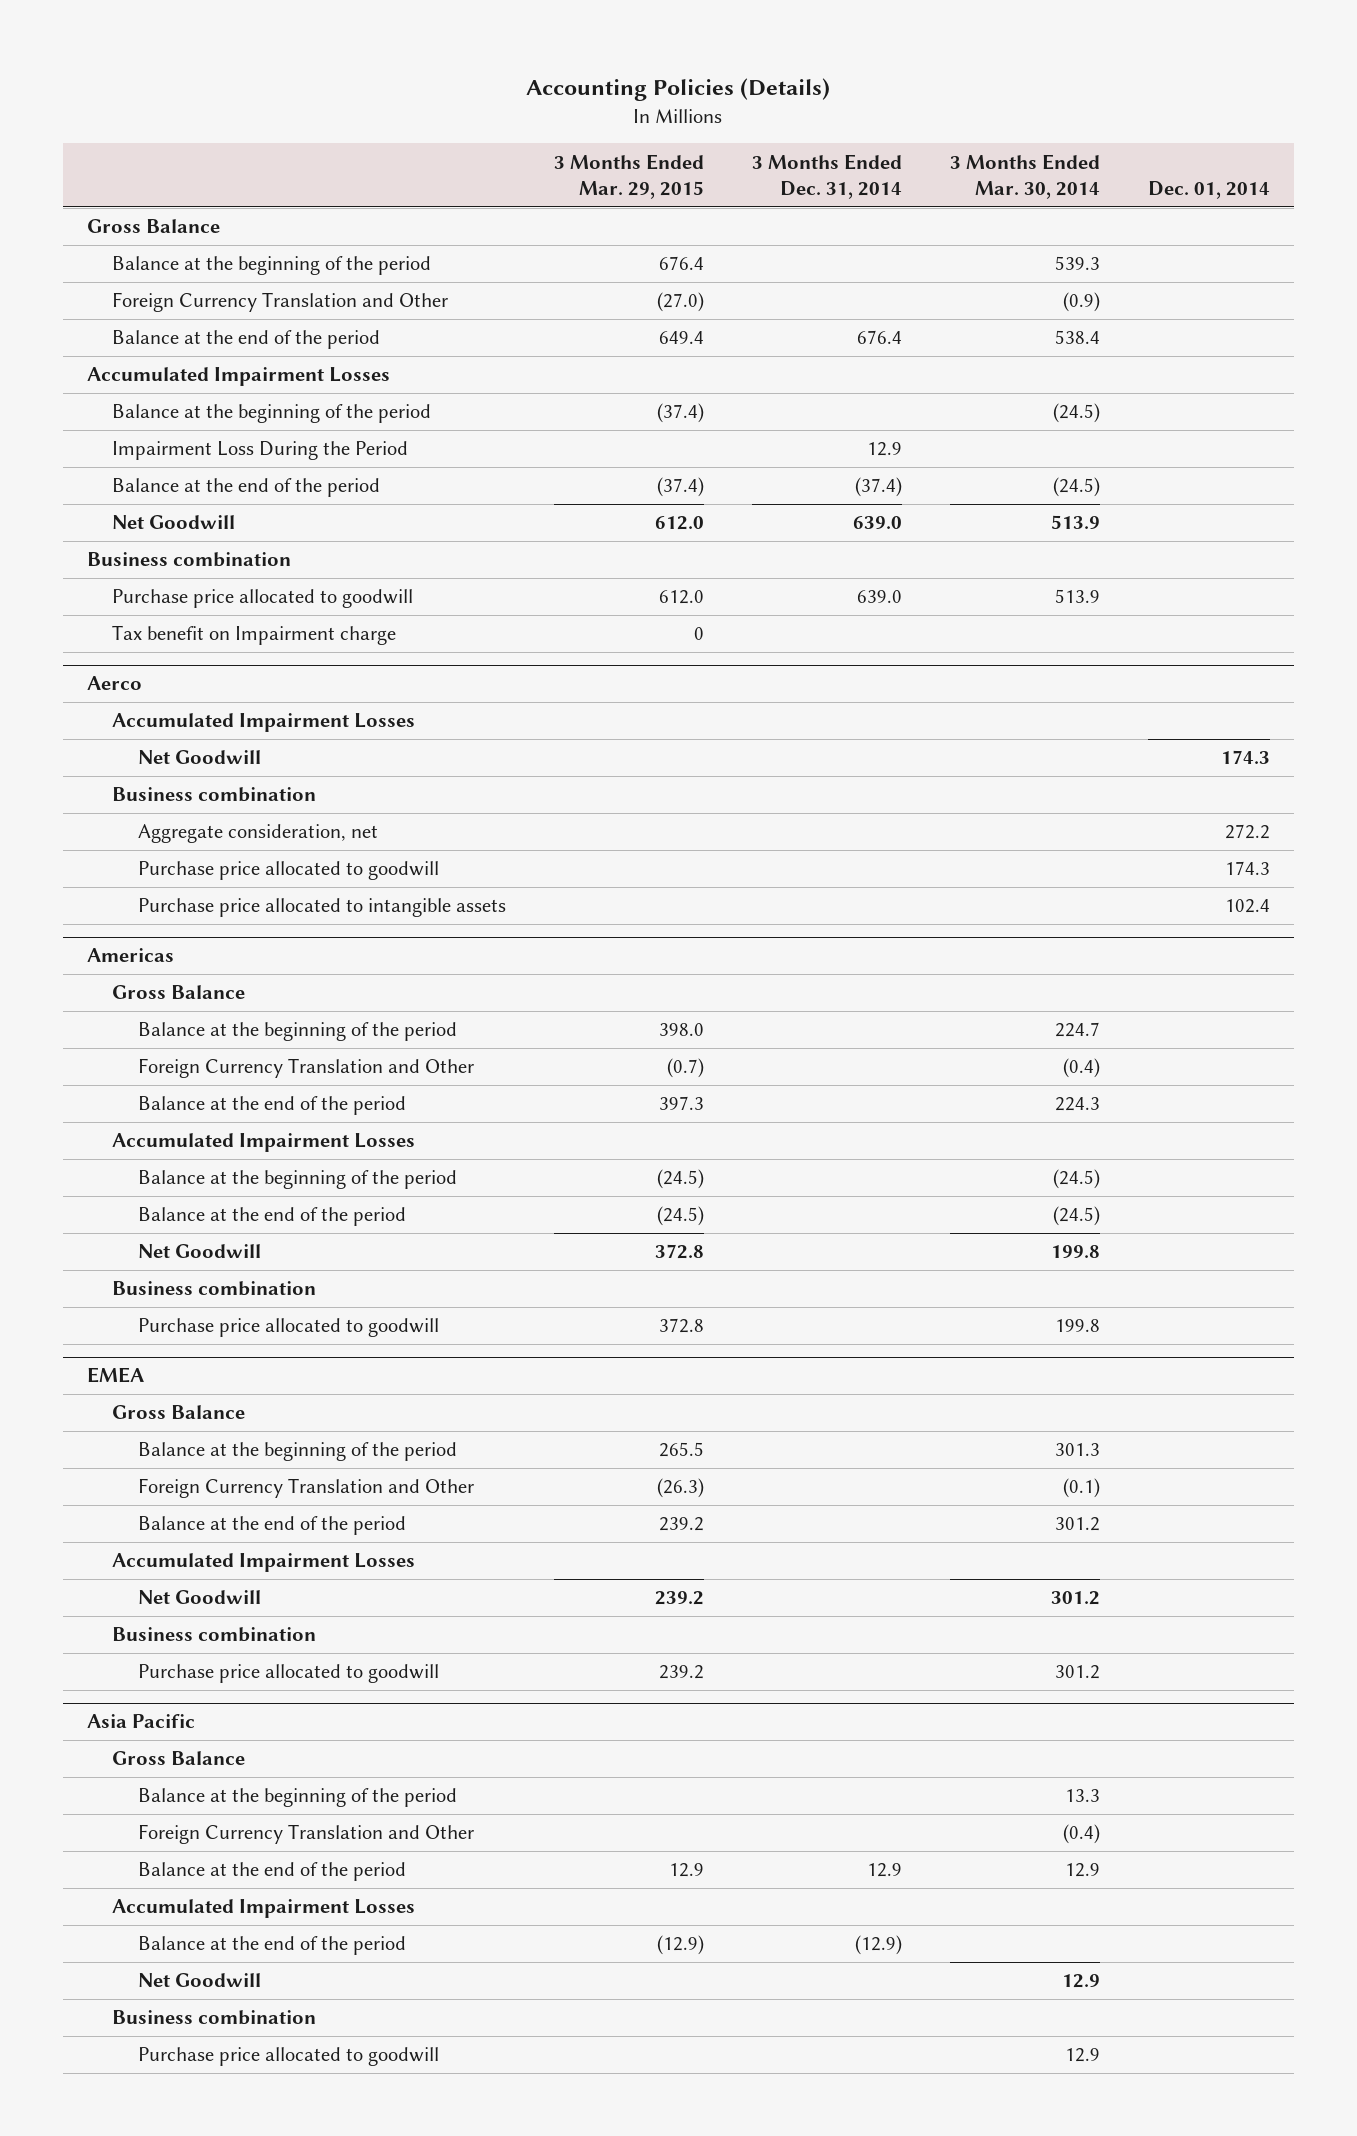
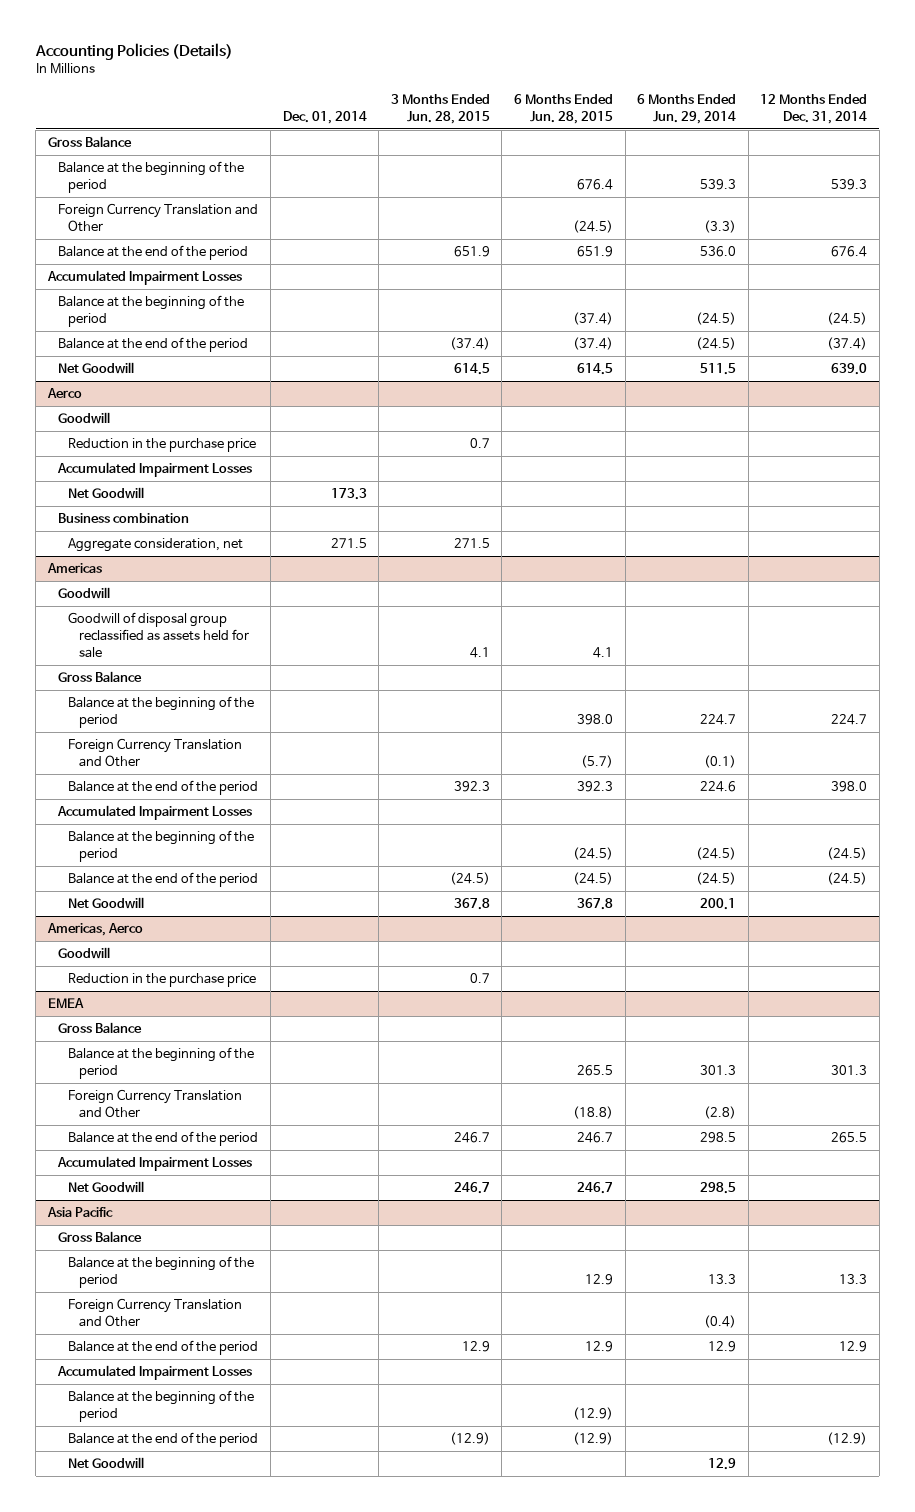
[554,153,705,199] 3 Months Ended Mar. 29, 2015 -> none
[752,153,903,199] 3 Months Ended Dec. 31, 2014 -> none
[950,153,1101,199] 3 Months Ended Mar. 30, 2014 -> none
none -> [390,93,490,124] 3 Months Ended Jun. 28, 2015
none -> [513,93,613,124] 6 Months Ended Jun. 28, 2015
none -> [637,93,737,124] 6 Months Ended Jun. 29, 2014
none -> [760,93,868,124] 12 Months Ended Dec. 31, 2014
[112,441,409,461] Impairment Loss During the Period -> none
[86,552,291,568] Business combination -> none
[112,589,414,609] Purchase price allocated to goodwill -> none
[112,625,397,646] Tax benefit on Impairment charge -> none
none -> [58,412,111,425] Goodwill
none -> [68,438,257,453] Reduction in the purchase price
[1221,750,1271,765] 174.3 -> [330,488,367,501] 173.3
[138,861,440,881] Purchase price allocated to goodwill -> none
[138,898,507,918] Purchase price allocated to intangible assets -> none
[1225,824,1271,840] 272.2 -> [330,538,367,549] 271.5
none -> [58,587,111,600] Goodwill
none -> [68,612,249,659] Goodwill of disposal group reclassified as assets held for sale
[112,1281,317,1297] Business combination -> none
[138,1318,440,1338] Purchase price allocated to goodwill -> none
none -> [46,923,143,937] Americas, Aerco
none -> [58,947,111,960] Goodwill
none -> [68,973,257,988] Reduction in the purchase price
[112,1627,317,1643] Business combination -> none
[138,1664,440,1684] Purchase price allocated to goodwill -> none
none -> [68,1390,255,1423] Balance at the beginning of the period
[112,2010,317,2026] Business combination -> none
[138,2047,440,2067] Purchase price allocated to goodwill -> none

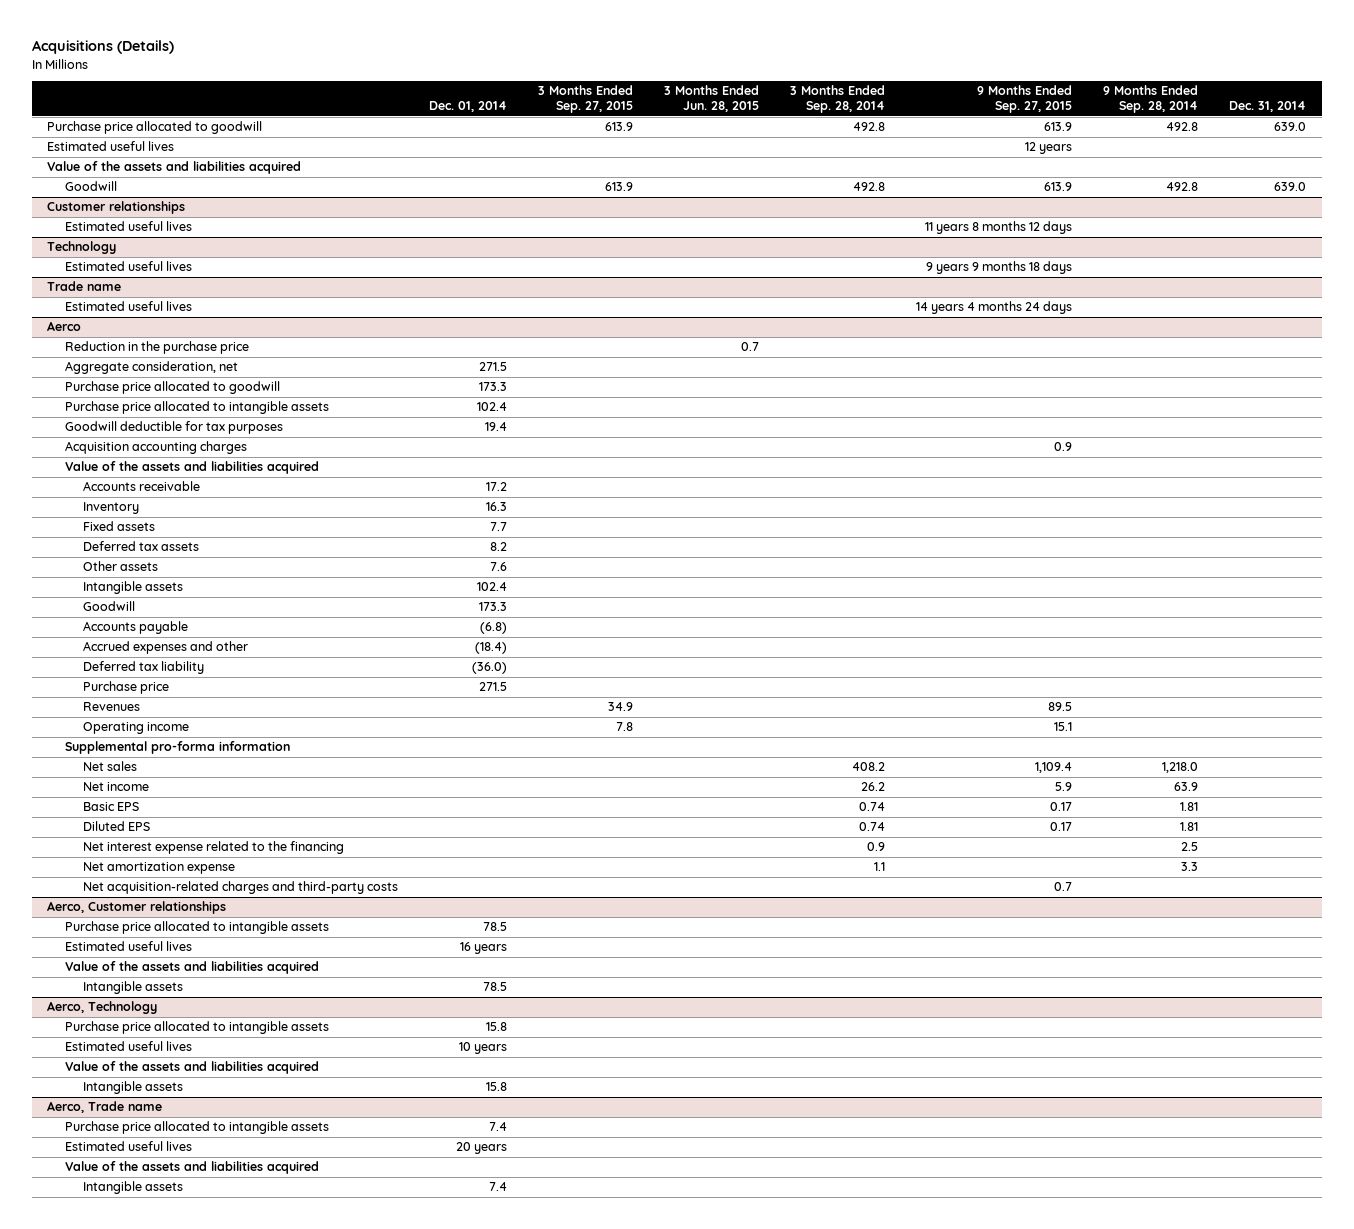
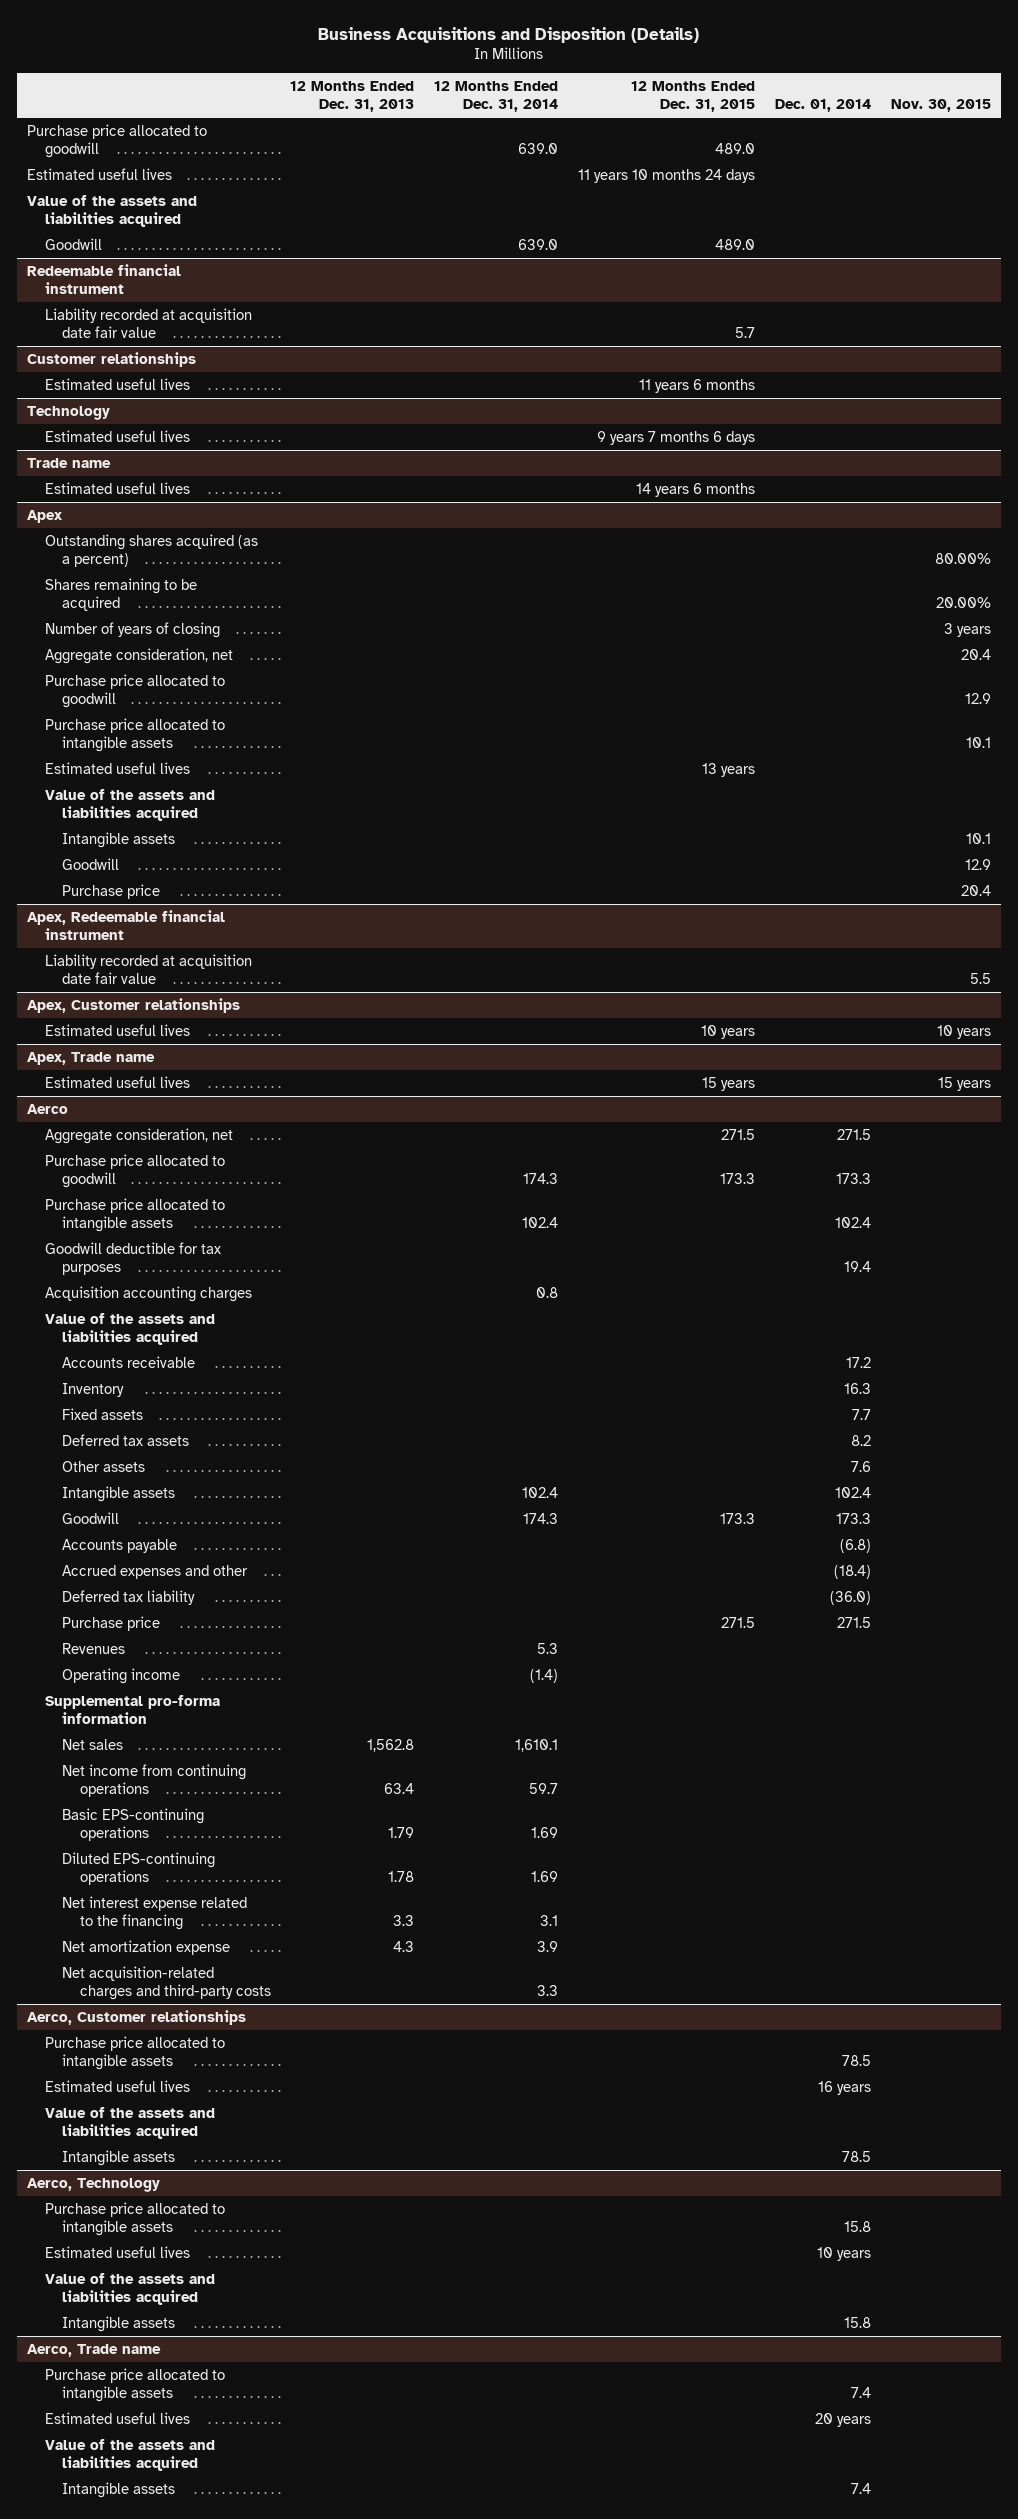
[31,40,174,55] Acquisitions (Details) -> [318,26,700,43] Business Acquisitions and Disposition (Details)
[538,85,634,114] 3 Months Ended Sep. 27, 2015 -> none
[664,85,760,113] 3 Months Ended Jun. 28, 2015 -> none
[790,85,886,114] 3 Months Ended Sep. 28, 2014 -> none
[977,85,1073,114] 9 Months Ended Sep. 27, 2015 -> none
[1103,85,1199,114] 9 Months Ended Sep. 28, 2014 -> none
[1229,101,1307,113] Dec. 31, 2014 -> none
none -> [290,80,415,113] 12 Months Ended Dec. 31, 2013
none -> [434,80,559,113] 12 Months Ended Dec. 31, 2014
none -> [631,80,756,113] 12 Months Ended Dec. 31, 2015
none -> [890,99,991,113] Nov. 30, 2015
none -> [27,263,182,295] Redeemable financial instrument
none -> [44,307,252,339] Liability recorded at acquisition date fair value
none -> [27,509,63,523] Apex
none -> [44,533,258,568] Outstanding shares acquired (as a percent)
none -> [44,577,197,612] Shares remaining to be acquired
none -> [44,621,220,638] Number of years of closing
none -> [44,647,233,664] Aggregate consideration, net
none -> [44,673,225,709] Purchase price allocated to goodwill
none -> [44,717,225,753] Purchase price allocated to intangible assets
none -> [44,761,190,774] Estimated useful lives
none -> [44,788,215,822] Value of the assets and liabilities acquired
none -> [62,831,176,848] Intangible assets
none -> [62,857,120,870] Goodwill
none -> [62,883,161,899] Purchase price
none -> [27,909,226,941] Apex, Redeemable financial instrument
none -> [44,953,252,985] Liability recorded at acquisition date fair value
none -> [27,997,241,1013] Apex, Customer relationships
none -> [44,1023,190,1036] Estimated useful lives
none -> [27,1051,156,1065] Apex, Trade name
none -> [44,1075,190,1088] Estimated useful lives
[65,341,250,355] Reduction in the purchase price -> none
[82,782,149,792] Net income -> [62,1763,247,1798] Net income from continuing operations
[82,802,139,812] Basic EPS -> [62,1807,205,1842] Basic EPS-continuing operations
[82,821,150,832] Diluted EPS -> [62,1851,216,1886] Diluted EPS-continuing operations

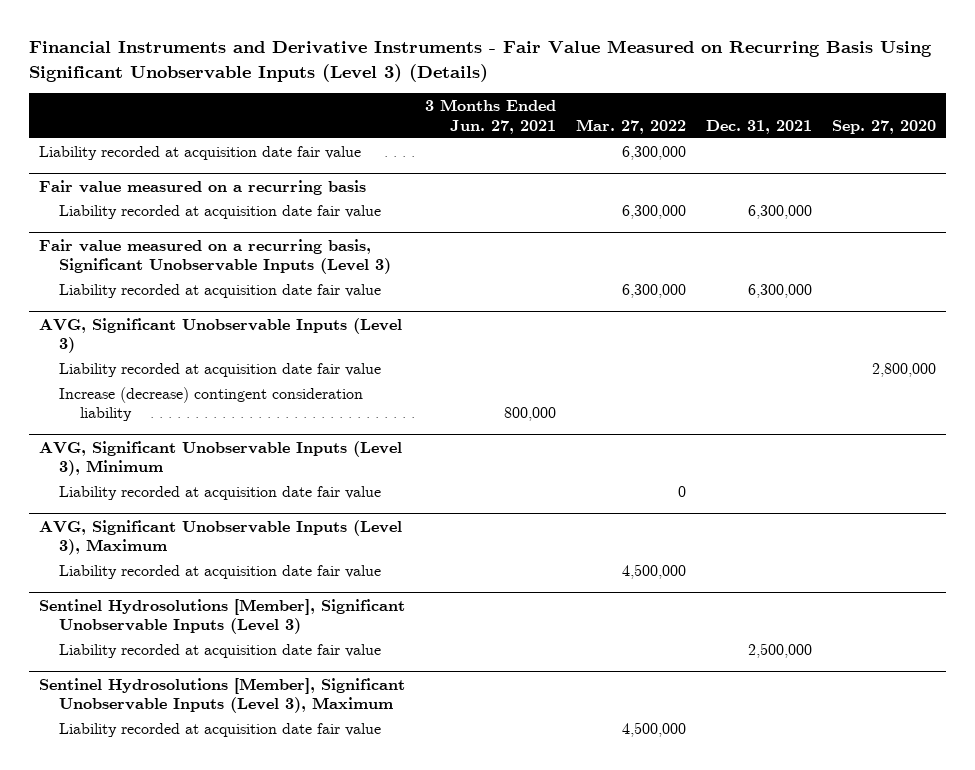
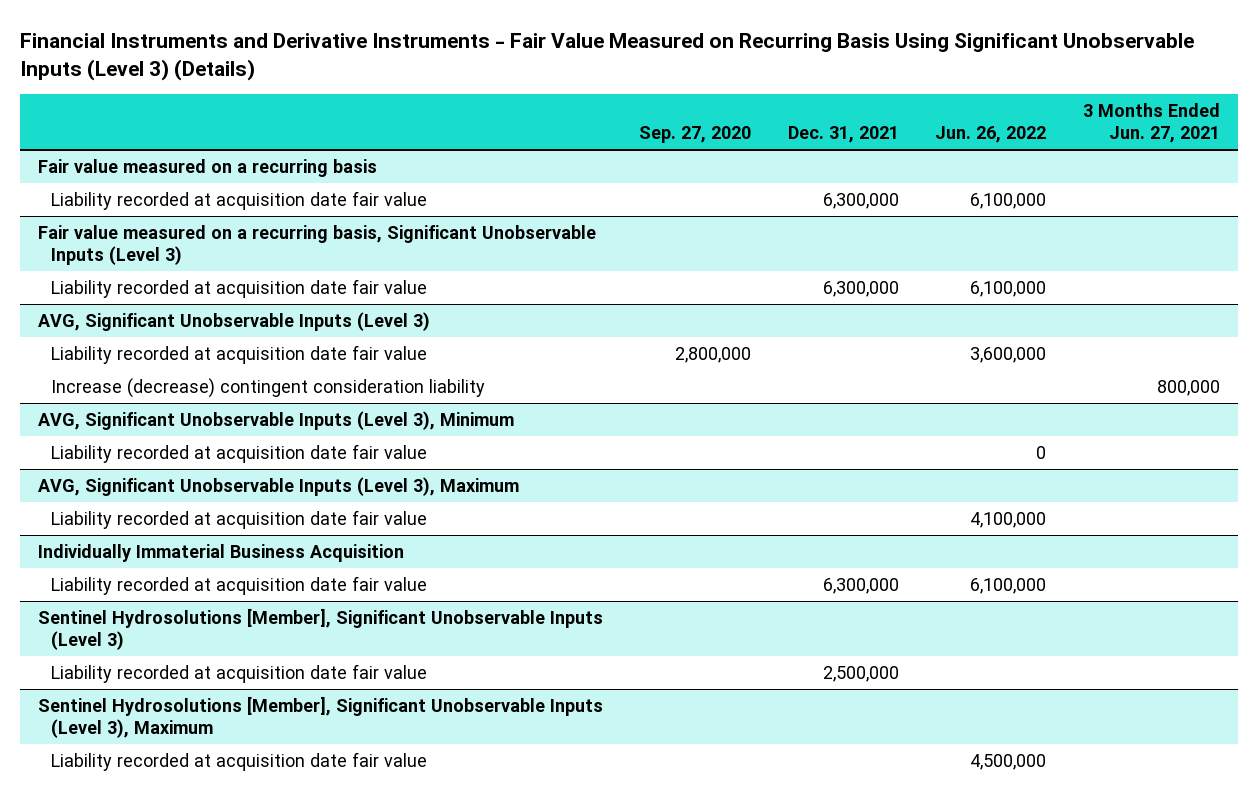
[575,118,686,134] Mar. 27, 2022 -> none
none -> [935,126,1047,144] Jun. 26, 2022
[38,145,361,160] Liability recorded at acquisition date fair value -> none
none -> [38,544,405,563] Individually Immaterial Business Acquisition
none -> [50,576,427,596] Liability recorded at acquisition date fair value

